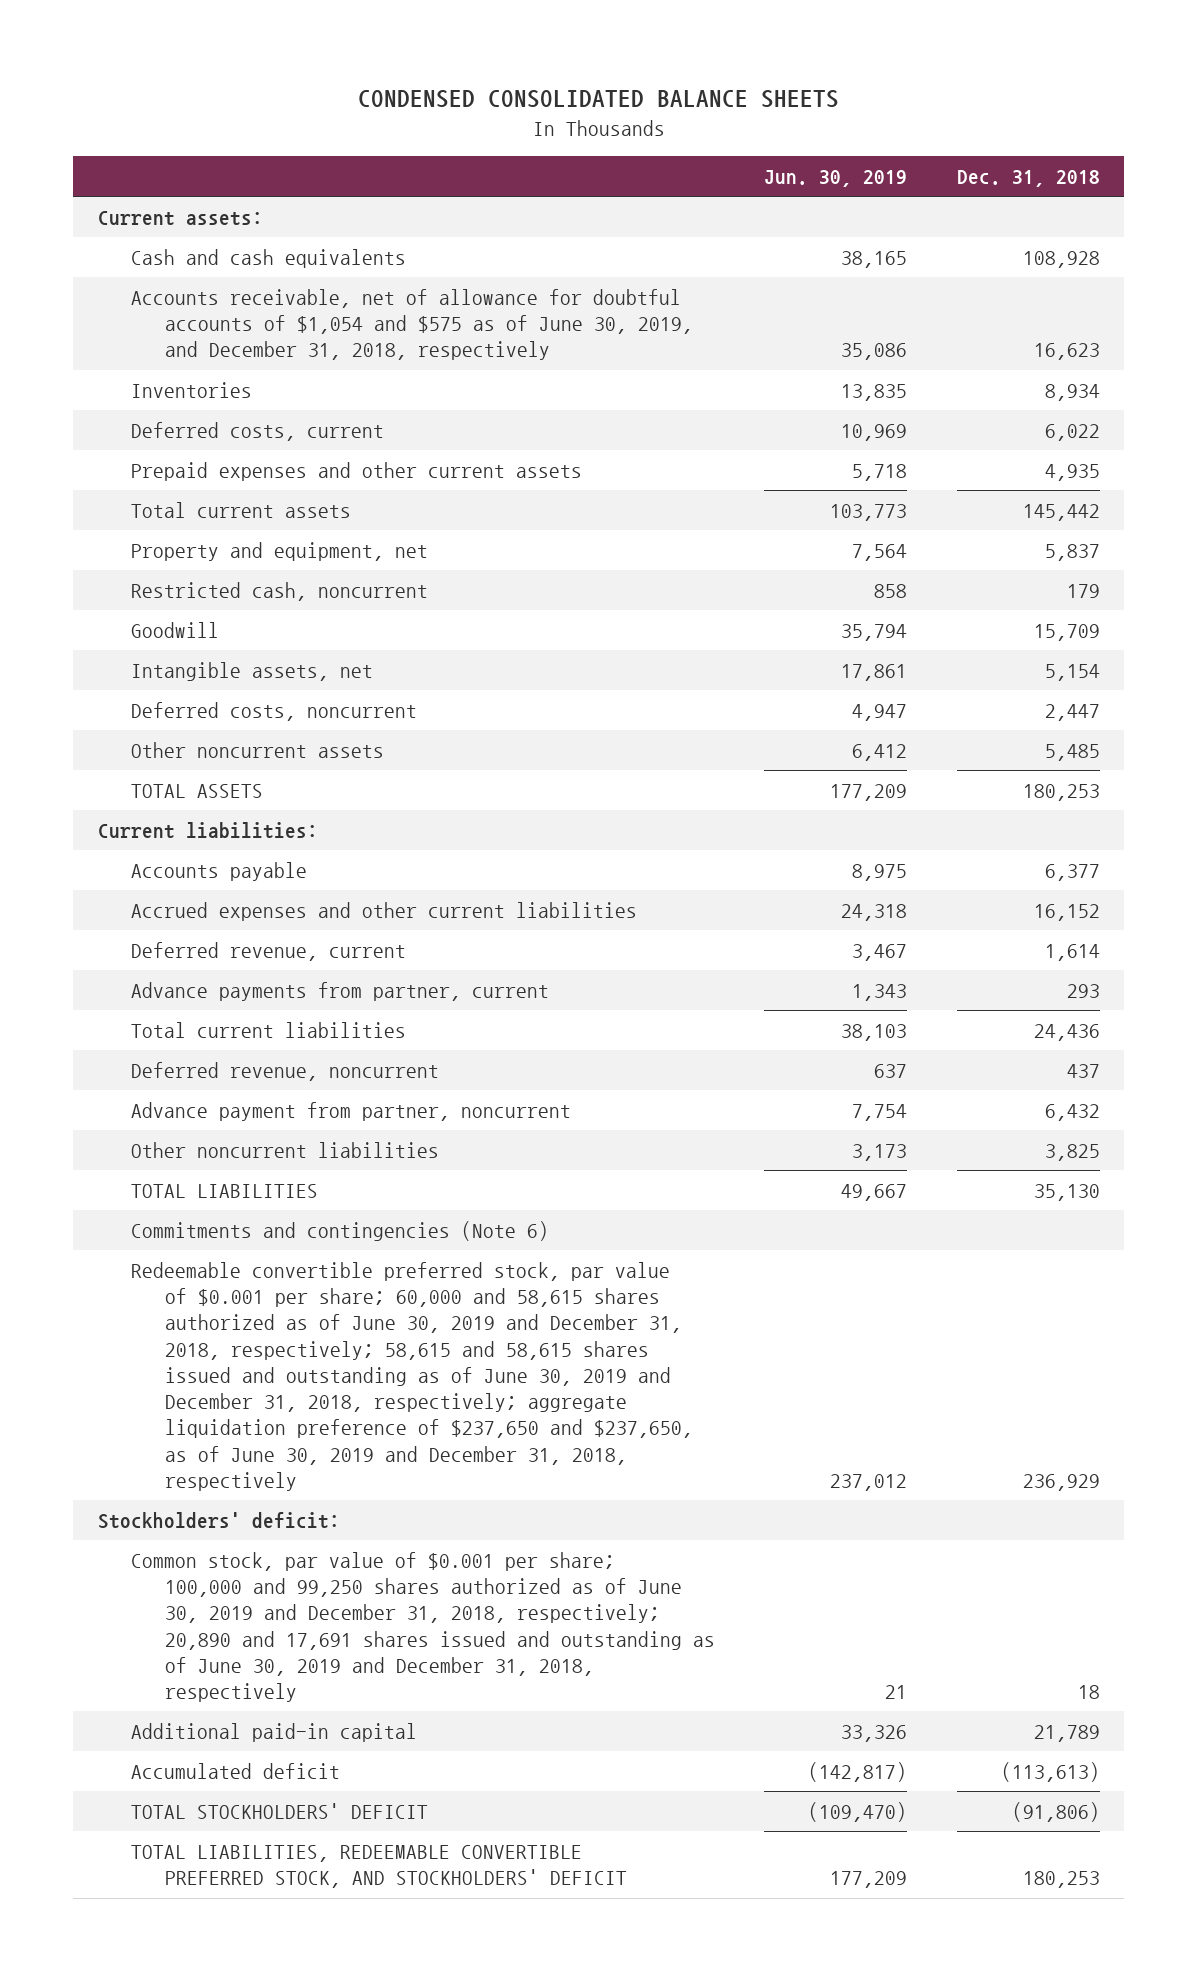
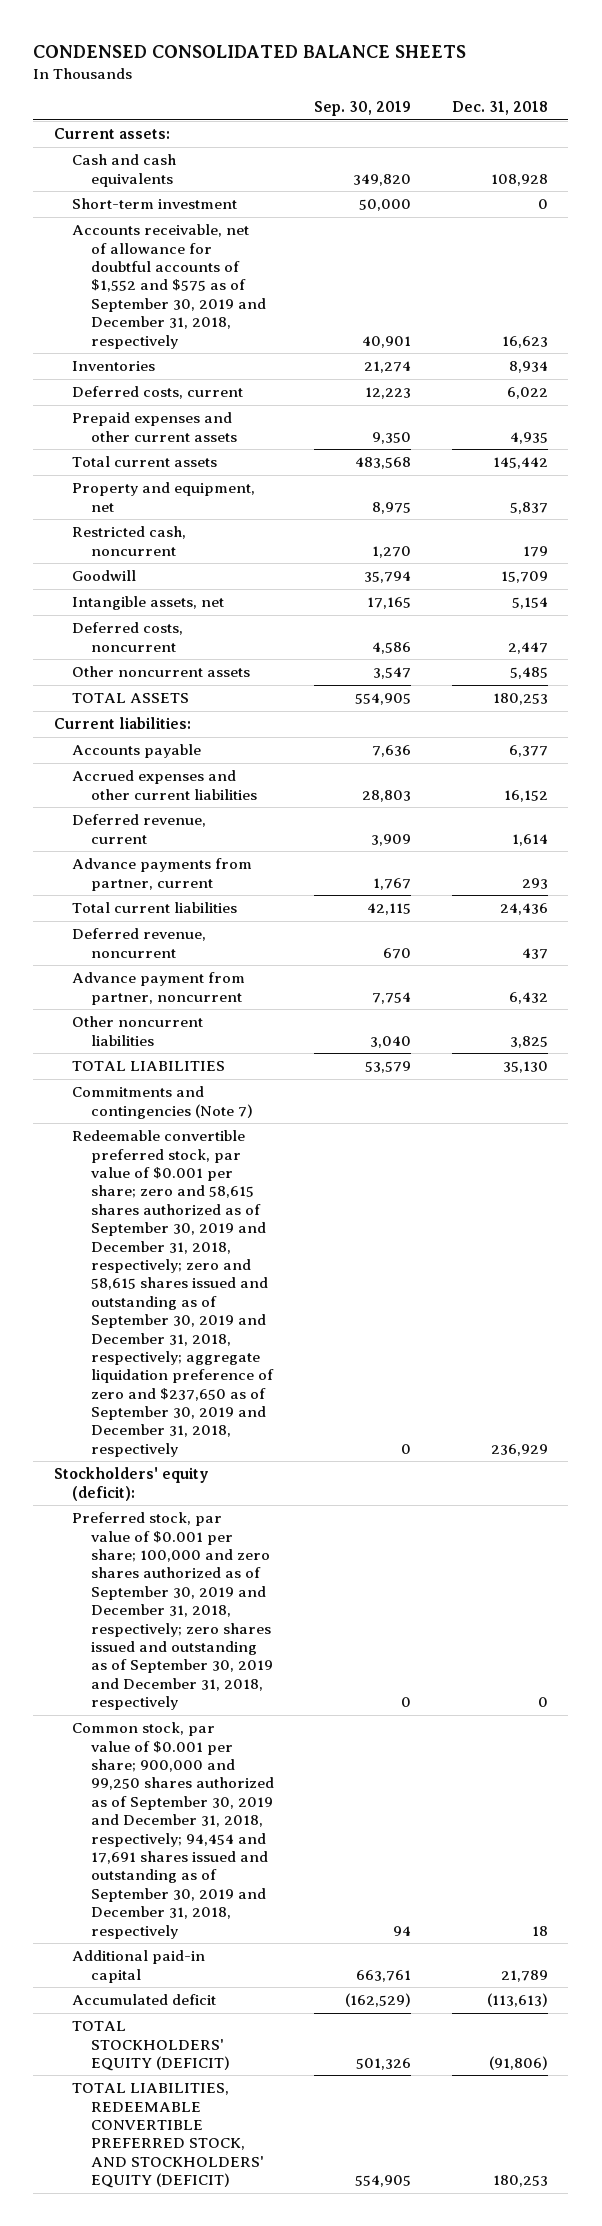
[764,169,908,187] Jun. 30, 2019 -> none
none -> [314,101,412,117] Sep. 30, 2019
none -> [72,198,238,210] Short-term investment
[131,288,694,361] Accounts receivable, net of allowance for doubtful accounts of $1,054 and $575 as of June 30, 2019, and December 31, 2018, respectively -> [72,224,266,349] Accounts receivable, net of allowance for doubtful accounts of $1,552 and $575 as of September 30, 2019 and December 31, 2018, respectively
[131,1220,550,1241] Commitments and contingencies (Note 6) -> [72,1086,253,1119] Commitments and contingencies (Note 7)
[131,1261,694,1491] Redeemable convertible preferred stock, par value of $0.001 per share; 60,000 and 58,615 shares authorized as of June 30, 2019 and December 31, 2018, respectively; 58,615 and 58,615 shares issued and outstanding as of June 30, 2019 and December 31, 2018, respectively; aggregate liquidation preference of $237,650 and $237,650, as of June 30, 2019 and December 31, 2018, respectively -> [72,1130,274,1457] Redeemable convertible preferred stock, par value of $0.001 per share; zero and 58,615 shares authorized as of September 30, 2019 and December 31, 2018, respectively; zero and 58,615 shares issued and outstanding as of September 30, 2019 and December 31, 2018, respectively; aggregate liquidation preference of zero and $237,650 as of September 30, 2019 and December 31, 2018, respectively
[97,1511,340,1529] Stockholders' deficit: -> [53,1467,209,1501] Stockholders' equity (deficit):
none -> [72,1512,273,1711] Preferred stock, par value of $0.001 per share; 100,000 and zero shares authorized as of September 30, 2019 and December 31, 2018, respectively; zero shares issued and outstanding as of September 30, 2019 and December 31, 2018, respectively
[131,1551,716,1703] Common stock, par value of $0.001 per share; 100,000 and 99,250 shares authorized as of June 30, 2019 and December 31, 2018, respectively; 20,890 and 17,691 shares issued and outstanding as of June 30, 2019 and December 31, 2018, respectively -> [72,1722,274,1939] Common stock, par value of $0.001 per share; 900,000 and 99,250 shares authorized as of September 30, 2019 and December 31, 2018, respectively; 94,454 and 17,691 shares issued and outstanding as of September 30, 2019 and December 31, 2018, respectively
[131,1802,429,1819] TOTAL STOCKHOLDERS' DEFICIT -> [72,2021,230,2071] TOTAL STOCKHOLDERS' EQUITY (DEFICIT)
[131,1844,628,1889] TOTAL LIABILITIES, REDEEMABLE CONVERTIBLE PREFERRED STOCK, AND STOCKHOLDERS' DEFICIT -> [72,2083,264,2189] TOTAL LIABILITIES, REDEEMABLE CONVERTIBLE PREFERRED STOCK, AND STOCKHOLDERS' EQUITY (DEFICIT)

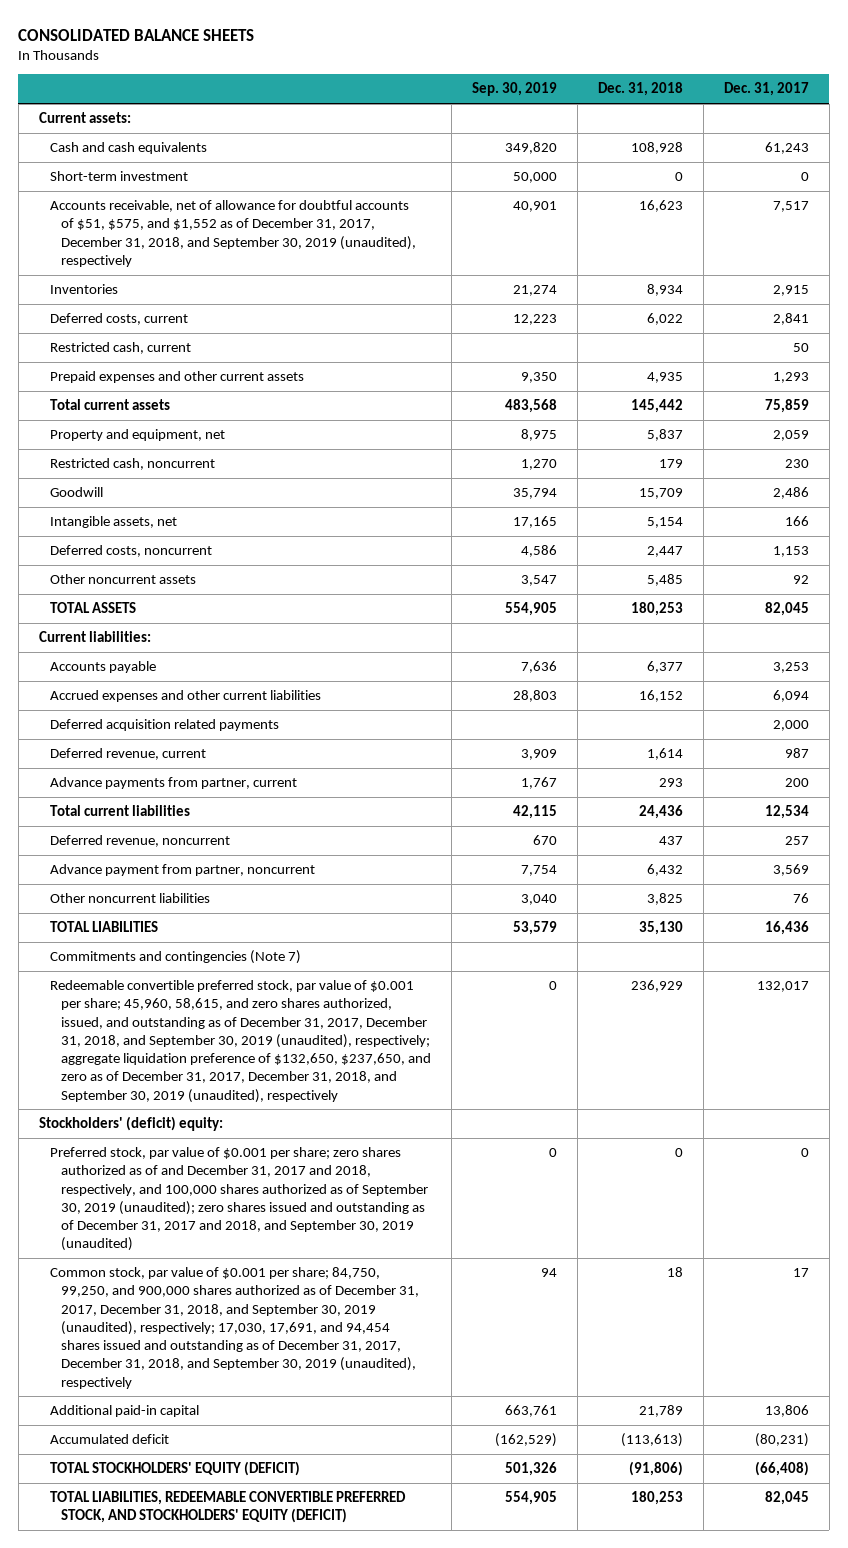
[33,44,467,58] CONDENSED CONSOLIDATED BALANCE SHEETS -> [18,28,255,41] CONSOLIDATED BALANCE SHEETS
none -> [724,82,810,97] Dec. 31, 2017
[72,224,266,349] Accounts receivable, net of allowance for doubtful accounts of $1,552 and $575 as of September 30, 2019 and December 31, 2018, respectively -> [50,200,417,267] Accounts receivable, net of allowance for doubtful accounts of $51, $575, and $1,552 as of December 31, 2017, December 31, 2018, and September 30, 2019 (unaudited), respectively
none -> [50,342,192,355] Restricted cash, current
none -> [50,719,280,732] Deferred acquisition related payments
[72,1130,274,1457] Redeemable convertible preferred stock, par value of $0.001 per share; zero and 58,615 shares authorized as of September 30, 2019 and December 31, 2018, respectively; zero and 58,615 shares issued and outstanding as of September 30, 2019 and December 31, 2018, respectively; aggregate liquidation preference of zero and $237,650 as of September 30, 2019 and December 31, 2018, respectively -> [50,980,432,1103] Redeemable convertible preferred stock, par value of $0.001 per share; 45,960, 58,615, and zero shares authorized, issued, and outstanding as of December 31, 2017, December 31, 2018, and September 30, 2019 (unaudited), respectively; aggregate liquidation preference of $132,650, $237,650, and zero as of December 31, 2017, December 31, 2018, and September 30, 2019 (unaudited), respectively
[53,1467,209,1501] Stockholders' equity (deficit): -> [38,1116,223,1132] Stockholders' (deficit) equity:
[72,1512,273,1711] Preferred stock, par value of $0.001 per share; 100,000 and zero shares authorized as of September 30, 2019 and December 31, 2018, respectively; zero shares issued and outstanding as of September 30, 2019 and December 31, 2018, respectively -> [50,1147,429,1252] Preferred stock, par value of $0.001 per share; zero shares authorized as of and December 31, 2017 and 2018, respectively, and 100,000 shares authorized as of September 30, 2019 (unaudited); zero shares issued and outstanding as of December 31, 2017 and 2018, and September 30, 2019 (unaudited)
[72,1722,274,1939] Common stock, par value of $0.001 per share; 900,000 and 99,250 shares authorized as of September 30, 2019 and December 31, 2018, respectively; 94,454 and 17,691 shares issued and outstanding as of September 30, 2019 and December 31, 2018, respectively -> [50,1267,420,1389] Common stock, par value of $0.001 per share; 84,750, 99,250, and 900,000 shares authorized as of December 31, 2017, December 31, 2018, and September 30, 2019 (unaudited), respectively; 17,030, 17,691, and 94,454 shares issued and outstanding as of December 31, 2017, December 31, 2018, and September 30, 2019 (unaudited), respectively

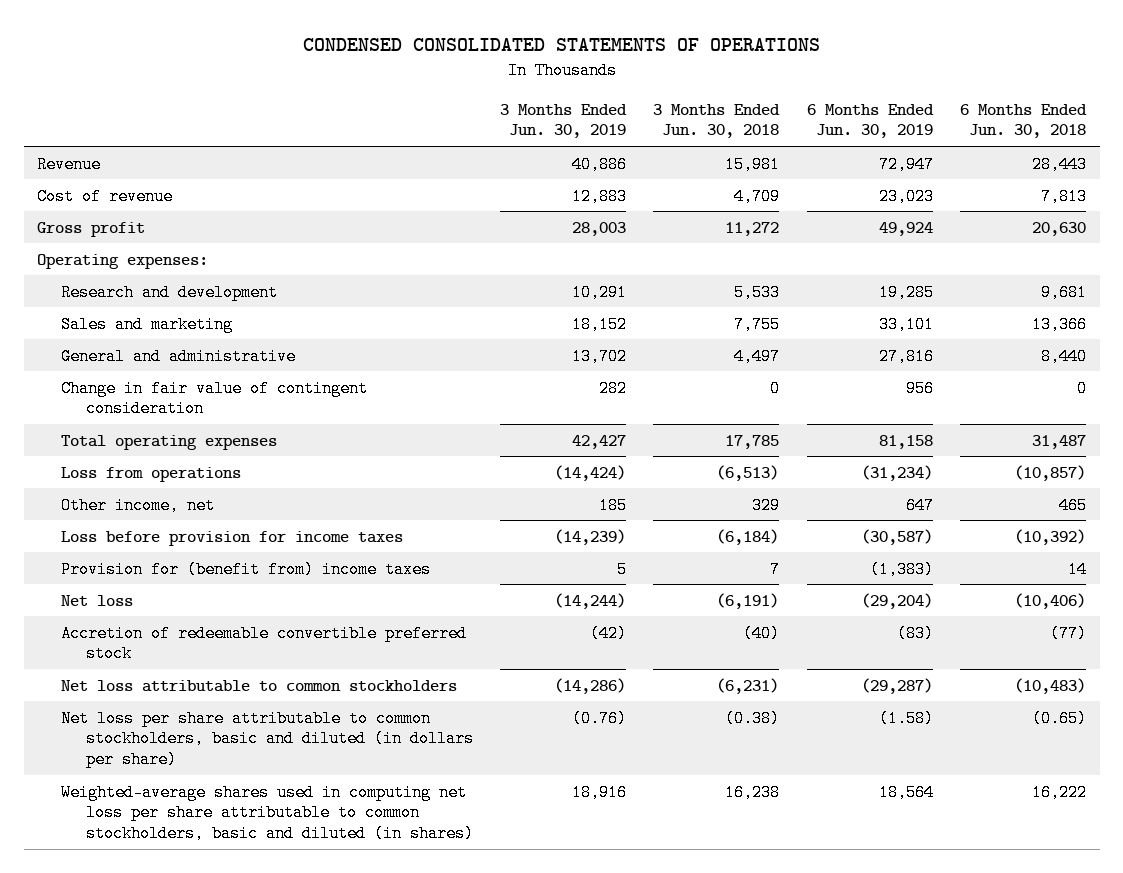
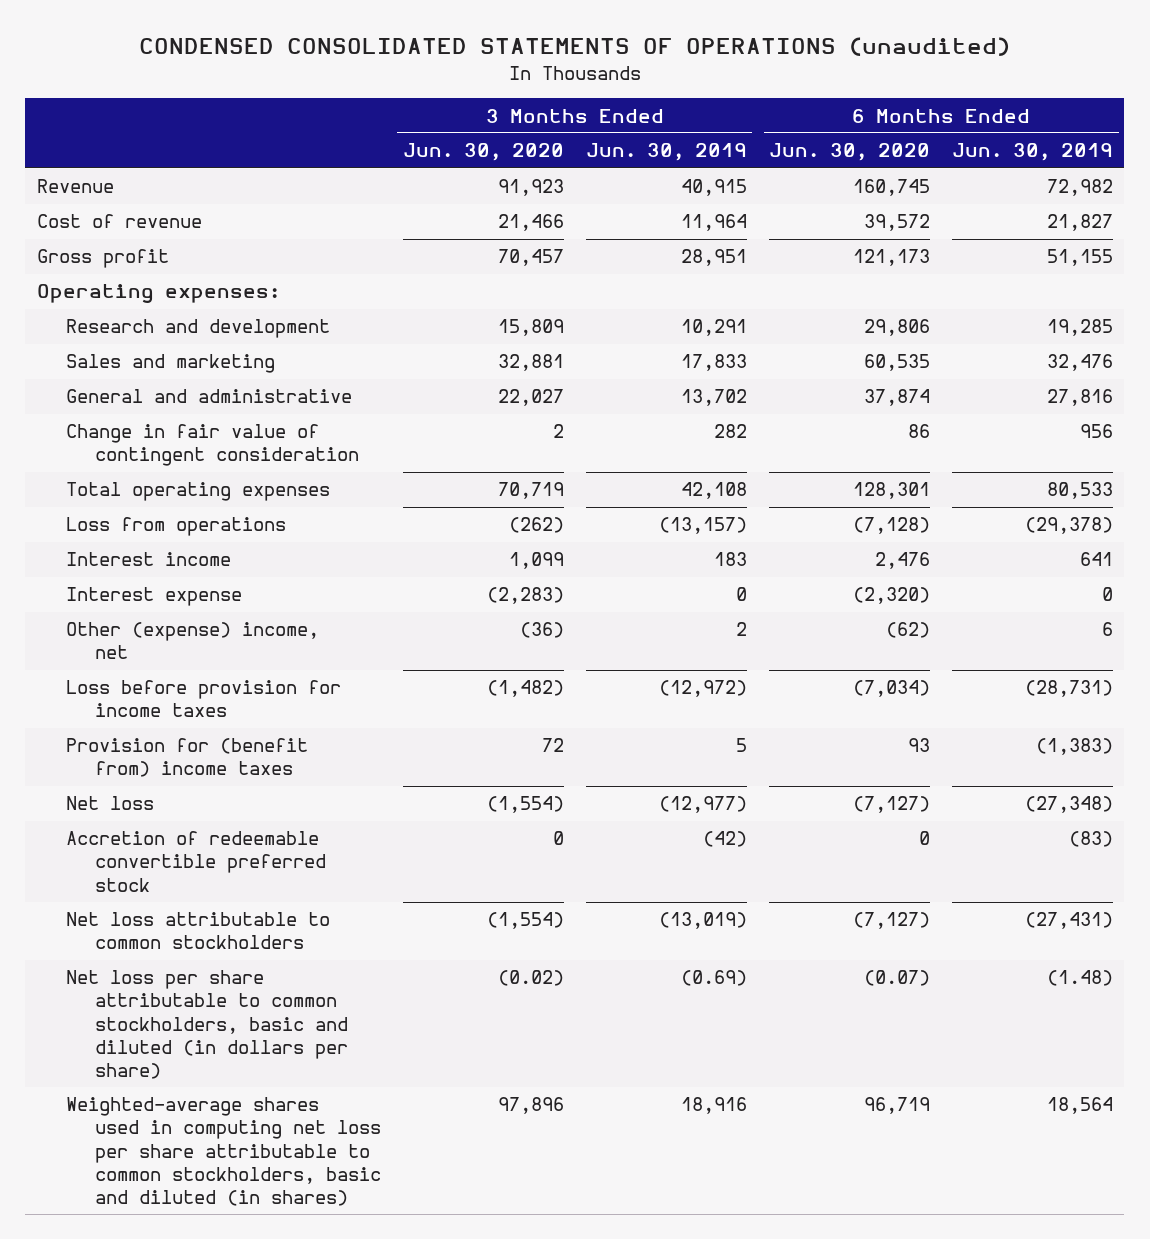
[302,38,820,52] CONDENSED CONSOLIDATED STATEMENTS OF OPERATIONS -> [138,37,1010,57] CONDENSED CONSOLIDATED STATEMENTS OF OPERATIONS (unaudited)
[653,103,781,139] 3 Months Ended Jun. 30, 2018 -> none
[959,103,1087,139] 6 Months Ended Jun. 30, 2018 -> none
none -> [402,143,564,162] Jun. 30, 2020
none -> [769,143,931,162] Jun. 30, 2020
[572,155,628,173] 40,886 -> [680,179,747,197] 40,915
[878,155,934,173] 72,947 -> [1047,179,1114,197] 72,982
[572,187,628,205] 12,883 -> [680,214,747,232] 11,964
[878,187,934,205] 23,023 -> [1047,214,1114,232] 21,827
[572,221,627,236] 28,003 -> [680,249,747,267] 28,951
[878,221,933,236] 49,924 -> [1047,249,1114,267] 51,155
[572,315,628,333] 18,152 -> [680,354,747,372] 17,833
[878,315,934,333] 33,101 -> [1047,354,1114,372] 32,476
[572,434,627,449] 42,427 -> [680,482,747,500] 42,108
[878,434,933,449] 81,158 -> [1047,482,1114,500] 80,533
[554,464,627,481] (14,424) -> [658,517,747,535] (13,157)
[860,464,933,481] (31,234) -> [1025,517,1114,535] (29,378)
none -> [65,552,231,567] Interest income
none -> [65,587,242,607] Interest expense
[61,496,216,514] Other income, net -> [65,622,319,660] Other (expense) income, net
[599,496,628,514] 185 -> [735,622,747,637] 2
[905,496,934,514] 647 -> [1102,622,1114,637] 6
[554,528,627,545] (14,239) -> [658,680,747,698] (12,972)
[860,528,933,545] (30,587) -> [1025,680,1114,698] (28,731)
[554,592,627,609] (14,244) -> [658,796,747,814] (12,977)
[860,592,933,609] (29,204) -> [1025,796,1114,814] (27,348)
[554,677,627,694] (14,286) -> [658,912,747,930] (13,019)
[860,677,933,694] (29,287) -> [1025,912,1114,930] (27,431)
[572,709,628,727] (0.76) -> [680,970,747,987] (0.69)
[878,709,934,727] (1.58) -> [1047,970,1114,987] (1.48)

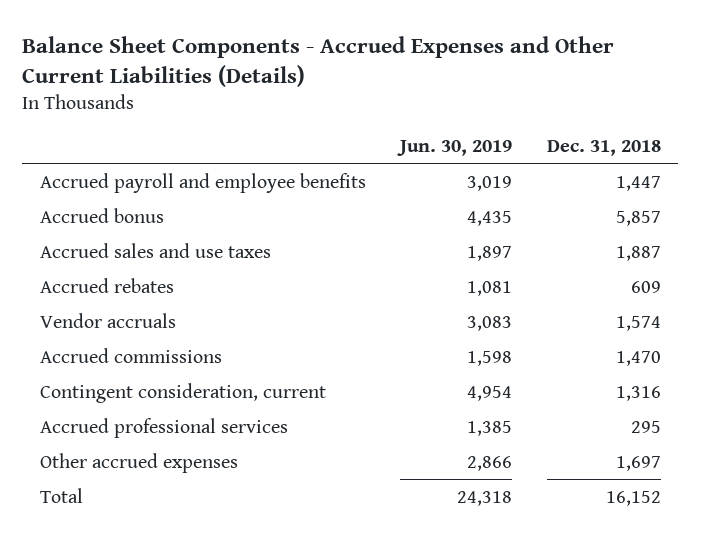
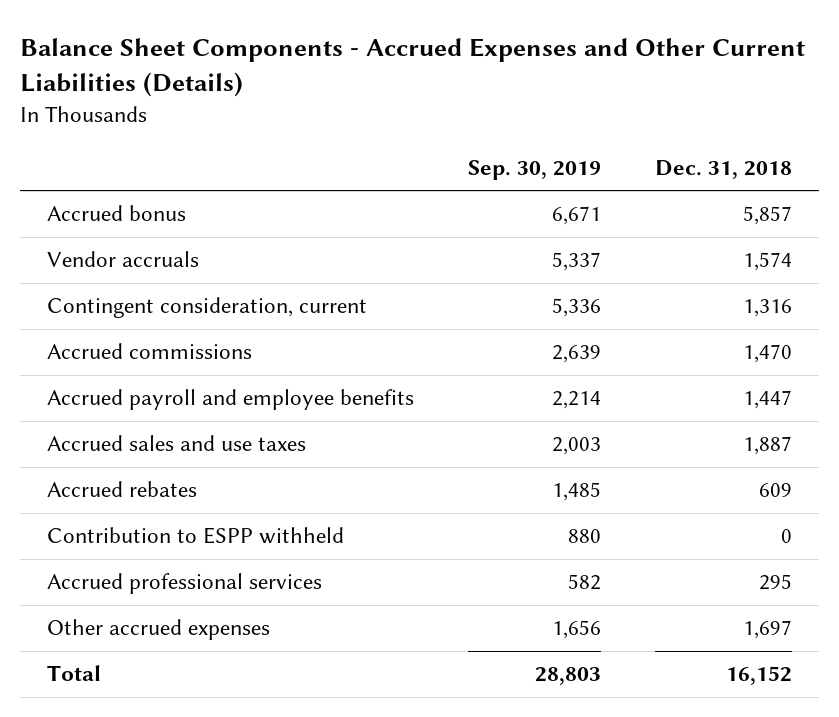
[397,139,513,156] Jun. 30, 2019 -> none
none -> [467,159,601,180] Sep. 30, 2019
[39,347,222,363] Accrued commissions -> [47,343,253,360] Accrued commissions
[39,172,366,193] Accrued payroll and employee benefits -> [47,389,415,411] Accrued payroll and employee benefits
[39,242,271,258] Accrued sales and use taxes -> [47,435,307,452] Accrued sales and use taxes
[39,277,174,293] Accrued rebates -> [47,481,198,498] Accrued rebates
none -> [47,527,345,545] Contribution to ESPP withheld

